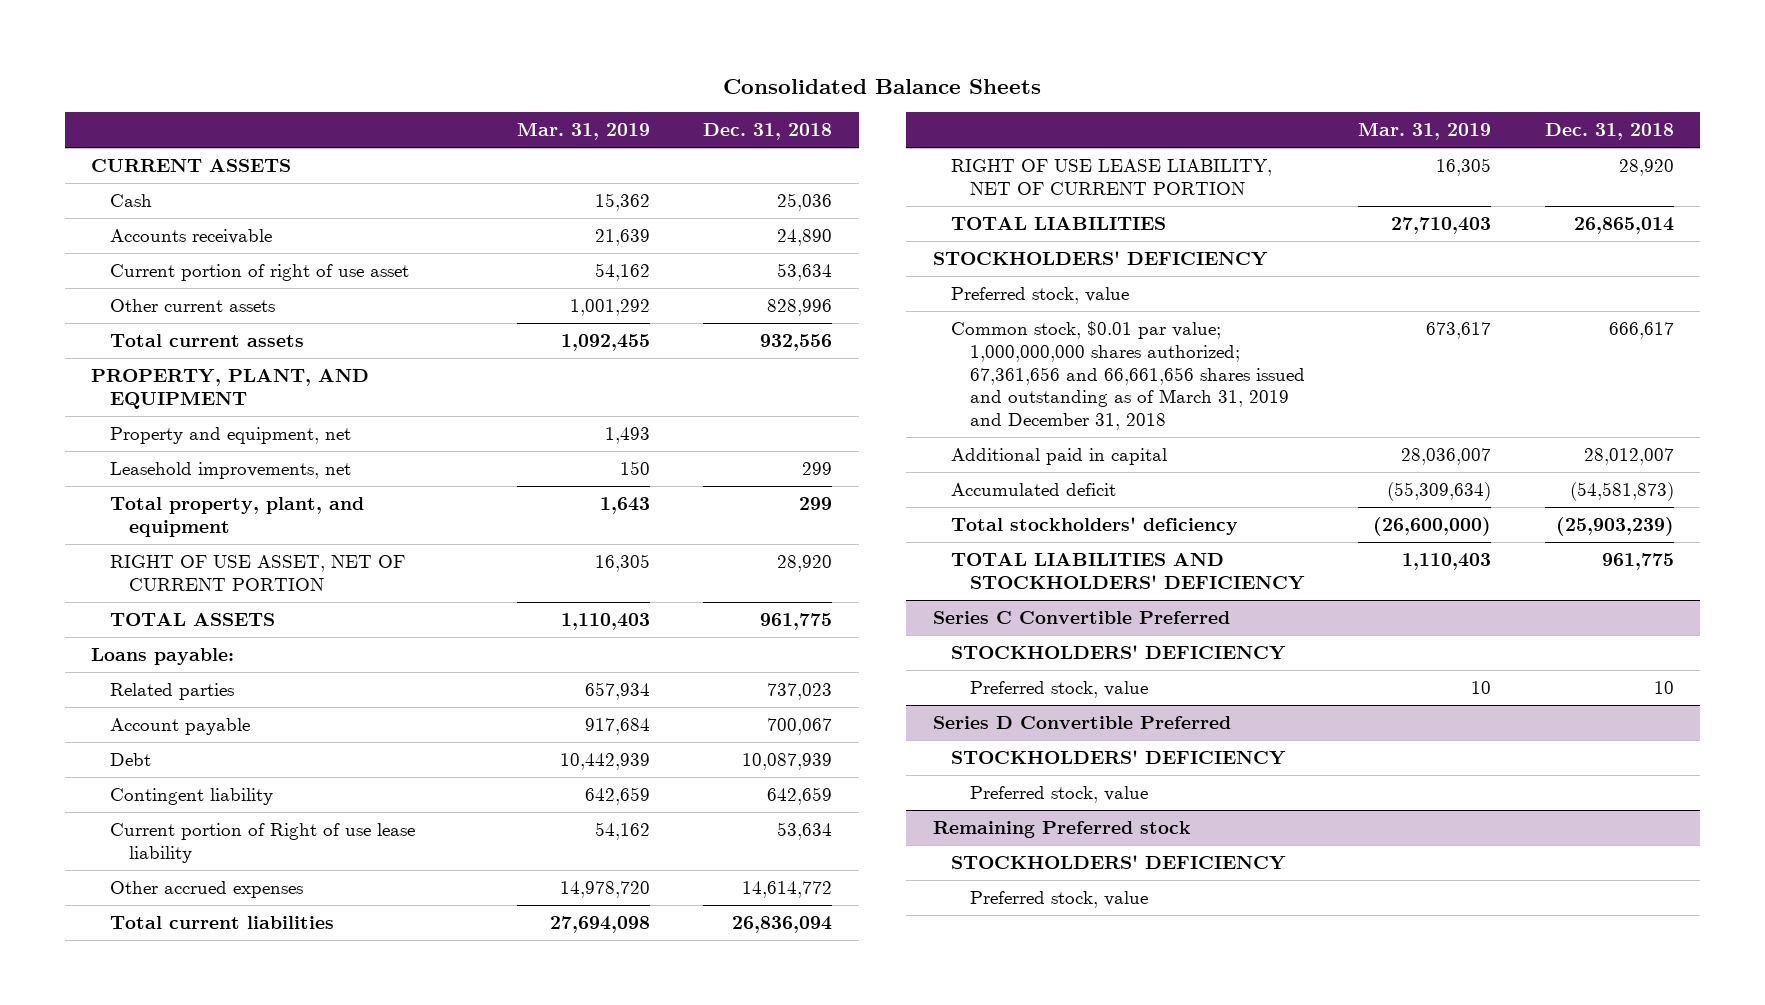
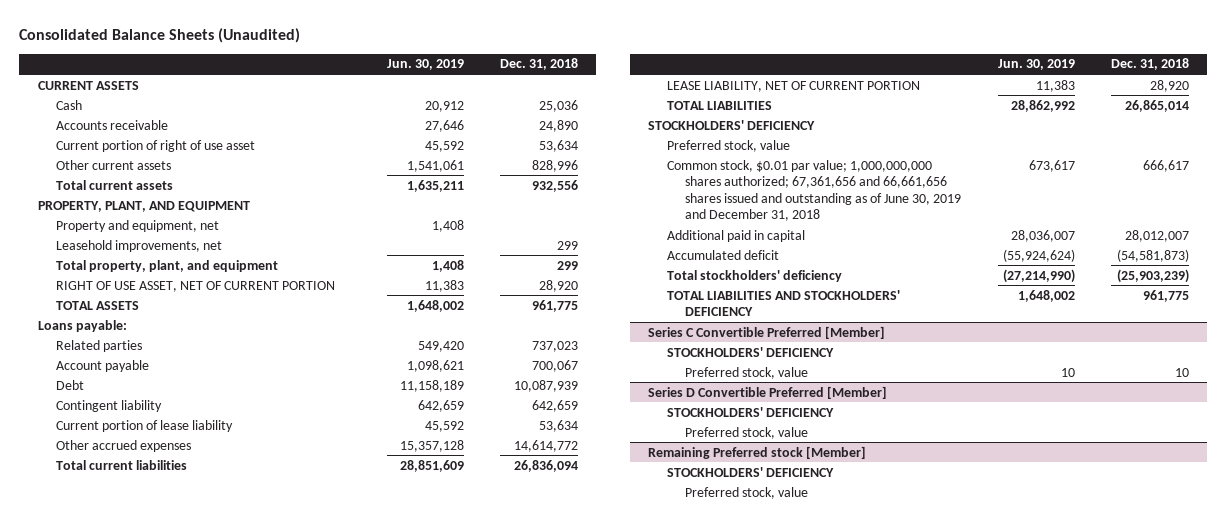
[723,78,1042,94] Consolidated Balance Sheets -> [19,28,301,44] Consolidated Balance Sheets (Unaudited)
[516,122,650,141] Mar. 31, 2019 -> none
none -> [387,59,465,71] Jun. 30, 2019
[109,823,415,863] Current portion of Right of use lease liability -> [56,419,234,432] Current portion of lease liability
[951,159,1273,195] RIGHT OF USE LEASE LIABILITY, NET OF CURRENT PORTION -> [666,80,920,92] LEASE LIABILITY, NET OF CURRENT PORTION
[951,321,1305,431] Common stock, $0.01 par value; 1,000,000,000 shares authorized; 67,361,656 and 66,661,656 shares issued and outstanding as of March 31, 2019 and December 31, 2018 -> [666,159,962,222] Common stock, $0.01 par value; 1,000,000,000 shares authorized; 67,361,656 and 66,661,656 shares issued and outstanding as of June 30, 2019 and December 31, 2018
[932,611,1230,625] Series C Convertible Preferred -> [648,325,886,339] Series C Convertible Preferred [Member]
[932,716,1231,730] Series D Convertible Preferred -> [648,385,888,399] Series D Convertible Preferred [Member]
[932,821,1191,839] Remaining Preferred stock -> [648,445,867,459] Remaining Preferred stock [Member]

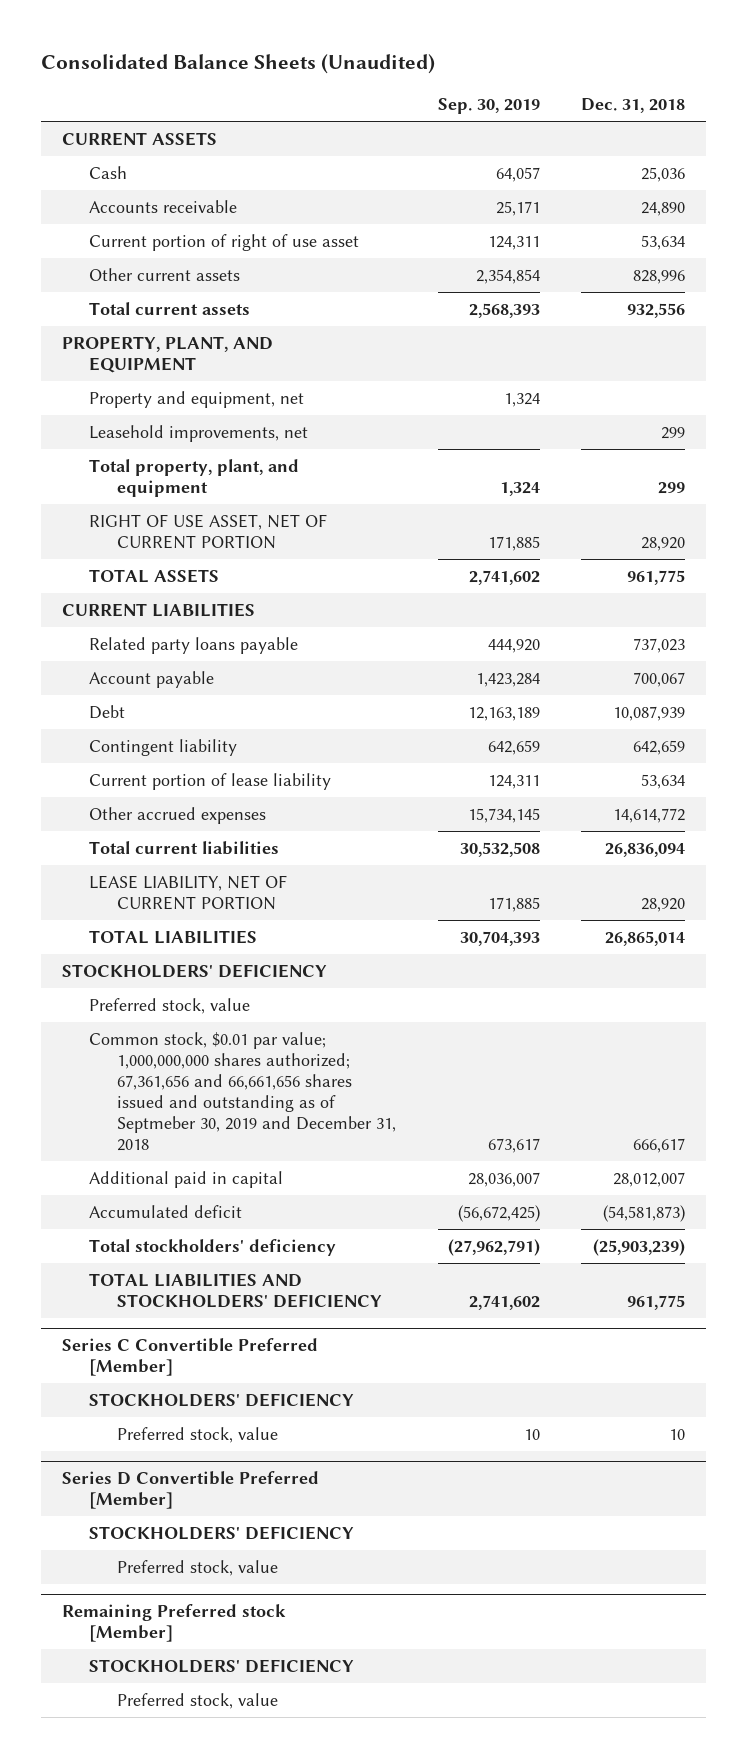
[387,59,465,71] Jun. 30, 2019 -> none
none -> [437,98,540,115] Sep. 30, 2019
[37,319,127,332] Loans payable: -> none
none -> [61,602,255,617] CURRENT LIABILITIES
[56,339,143,352] Related parties -> [89,636,299,654] Related party loans payable
[666,159,962,222] Common stock, $0.01 par value; 1,000,000,000 shares authorized; 67,361,656 and 66,661,656 shares issued and outstanding as of June 30, 2019 and December 31, 2018 -> [89,1031,397,1151] Common stock, $0.01 par value; 1,000,000,000 shares authorized; 67,361,656 and 66,661,656 shares issued and outstanding as of Septmeber 30, 2019 and December 31, 2018

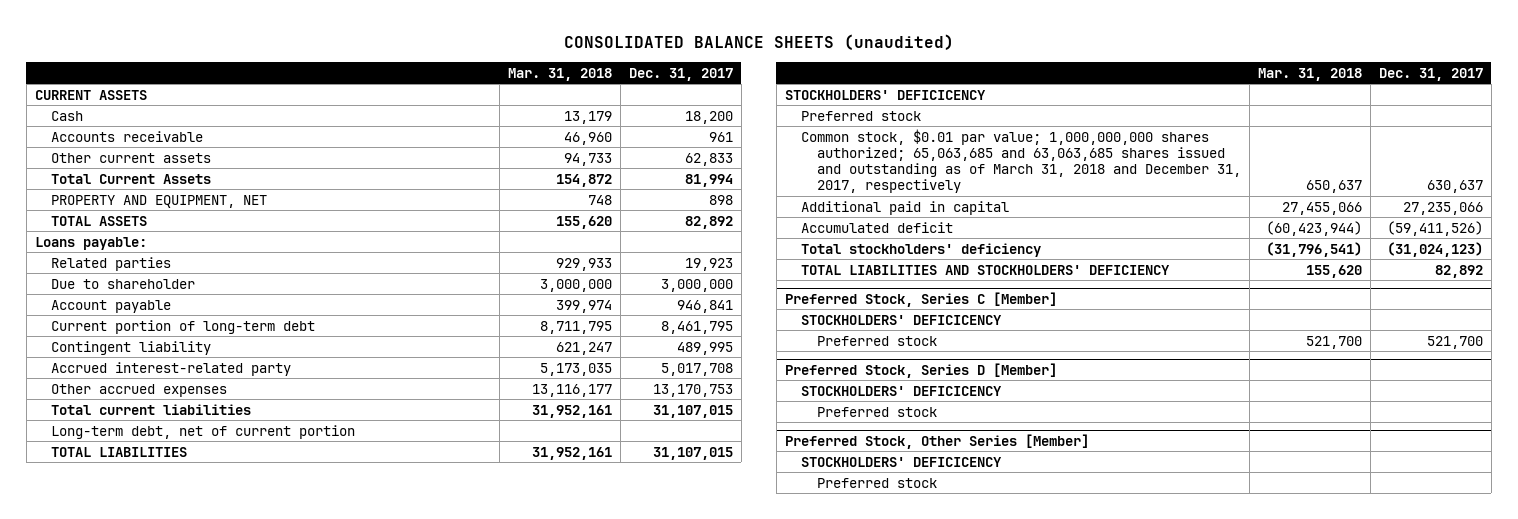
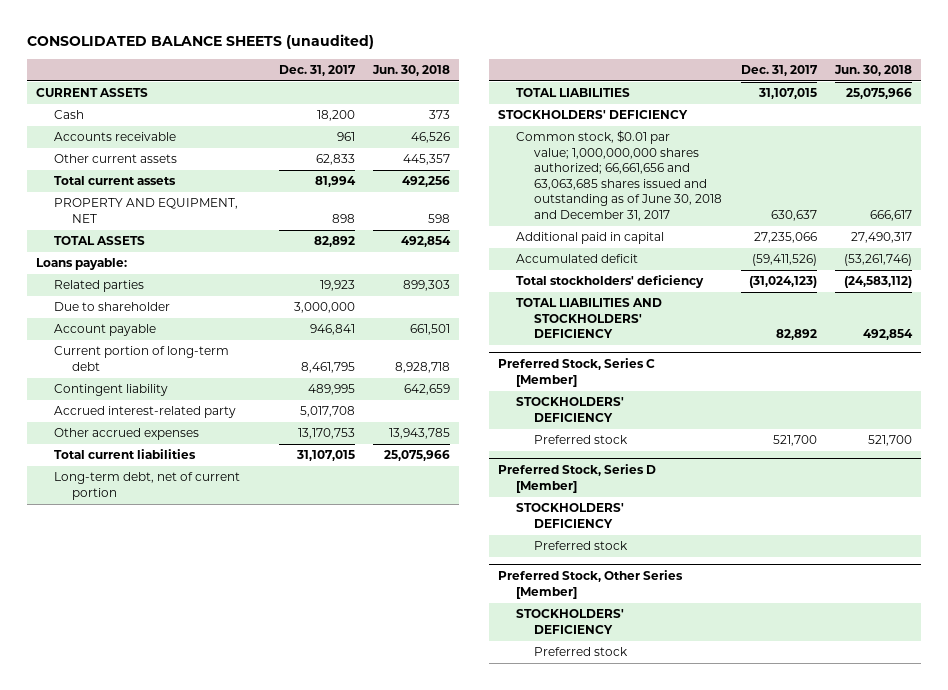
[508,67,613,81] Mar. 31, 2018 -> none
none -> [371,64,450,76] Jun. 30, 2018
[51,173,212,184] Total Current Assets -> [54,176,177,186] Total current assets
[801,110,922,121] Preferred stock -> none
[784,89,986,100] STOCKHOLDERS' DEFICICENCY -> [498,110,689,120] STOCKHOLDERS' DEFICIENCY
[801,128,1242,194] Common stock, $0.01 par value; 1,000,000,000 shares authorized; 65,063,685 and 63,063,685 shares issued and outstanding as of March 31, 2018 and December 31, 2017, respectively -> [516,130,723,221] Common stock, $0.01 par value; 1,000,000,000 shares authorized; 66,661,656 and 63,063,685 shares issued and outstanding as of June 30, 2018 and December 31, 2017
[801,314,1003,325] STOCKHOLDERS' DEFICICENCY -> [516,397,625,422] STOCKHOLDERS' DEFICIENCY
[801,385,1003,396] STOCKHOLDERS' DEFICICENCY -> [516,503,625,528] STOCKHOLDERS' DEFICIENCY
[801,456,1003,467] STOCKHOLDERS' DEFICICENCY -> [516,609,625,634] STOCKHOLDERS' DEFICIENCY

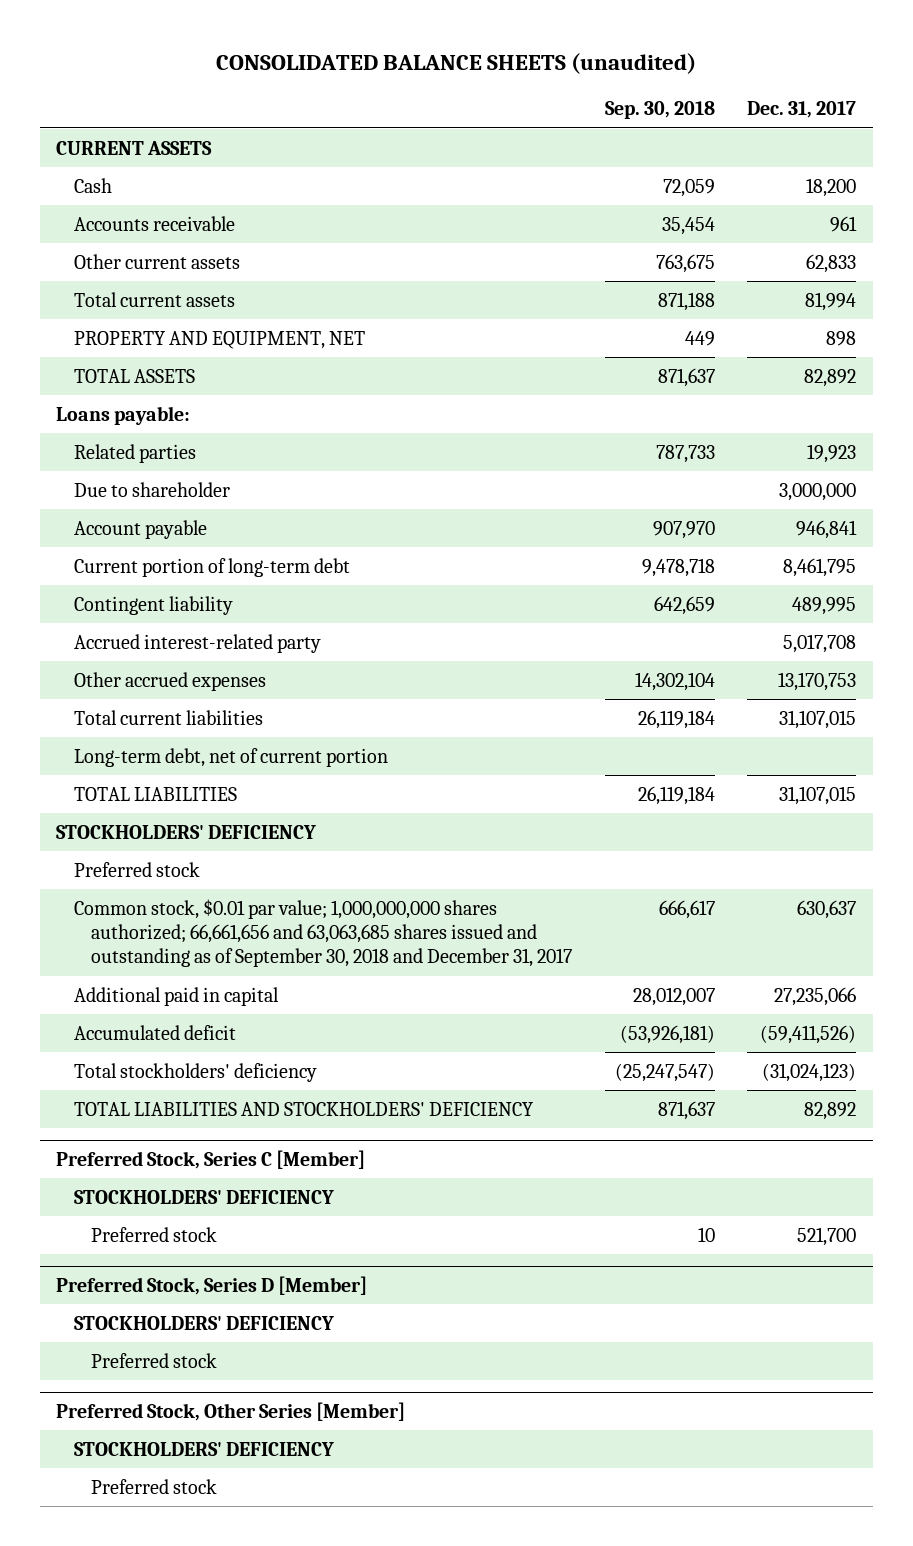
[371,64,450,76] Jun. 30, 2018 -> none
none -> [604,101,715,120] Sep. 30, 2018
none -> [73,861,200,877] Preferred stock
[516,130,723,221] Common stock, $0.01 par value; 1,000,000,000 shares authorized; 66,661,656 and 63,063,685 shares issued and outstanding as of June 30, 2018 and December 31, 2017 -> [73,898,573,968] Common stock, $0.01 par value; 1,000,000,000 shares authorized; 66,661,656 and 63,063,685 shares issued and outstanding as of September 30, 2018 and December 31, 2017

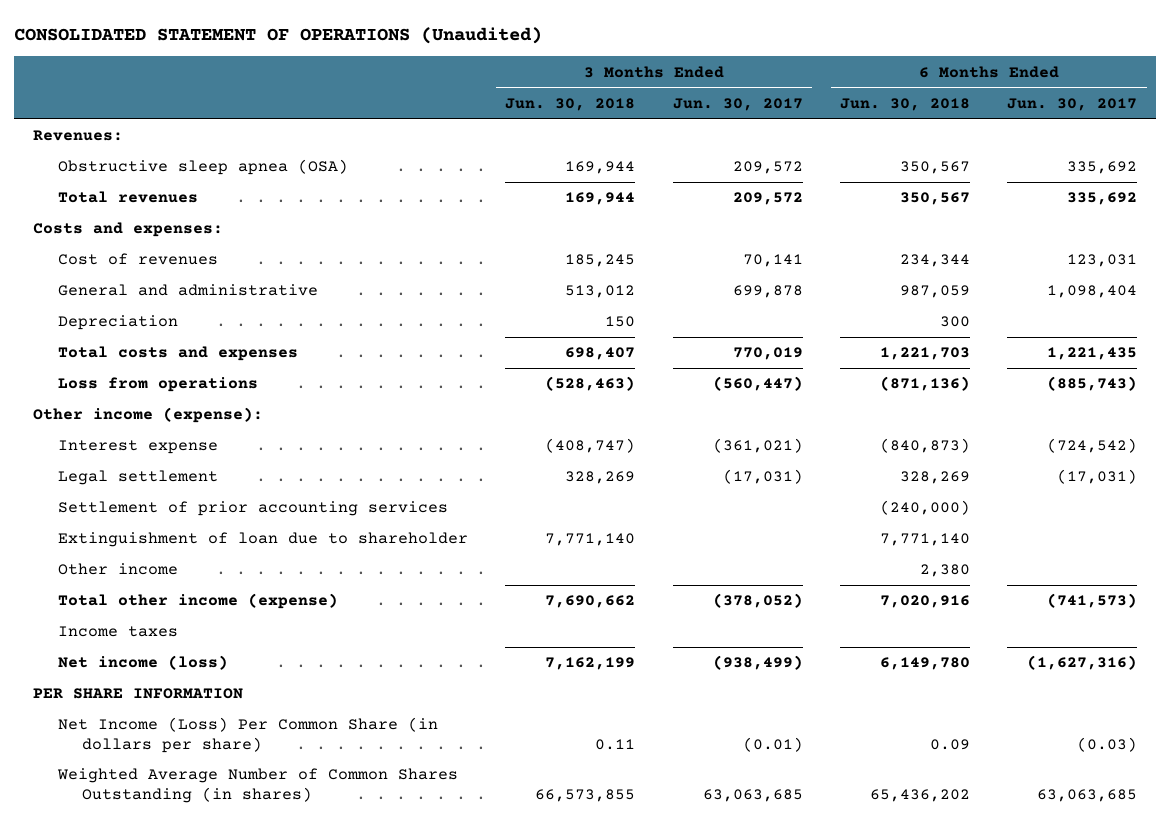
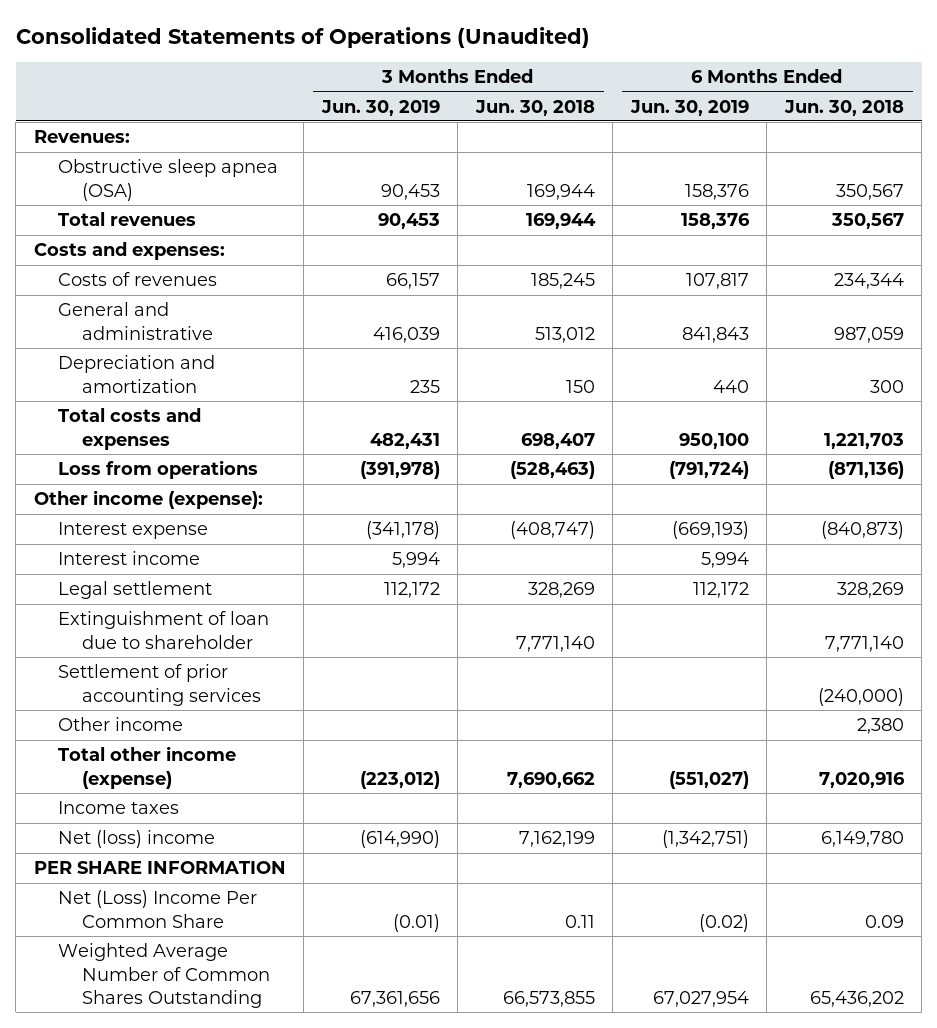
[14,26,543,44] CONSOLIDATED STATEMENT OF OPERATIONS (Unaudited) -> [15,26,590,48] Consolidated Statements of Operations (Unaudited)
[672,98,803,112] Jun. 30, 2017 -> none
[1007,98,1138,112] Jun. 30, 2017 -> none
none -> [320,99,440,116] Jun. 30, 2019
none -> [629,99,749,116] Jun. 30, 2019
[57,253,218,266] Cost of revenues -> [57,272,217,287] Costs of revenues
[57,315,178,331] Depreciation -> [57,355,215,393] Depreciation and amortization
none -> [57,551,200,566] Interest income
[57,501,448,517] Settlement of prior accounting services -> [57,664,262,706] Settlement of prior accounting services
[57,655,228,671] Net income (loss) -> [57,830,215,849] Net (loss) income
[57,717,438,753] Net Income (Loss) Per Common Share (in dollars per share) -> [57,890,257,928] Net (Loss) Income Per Common Share
[56,768,458,803] Weighted Average Number of Common Shares Outstanding (in shares) -> [57,943,271,1009] Weighted Average Number of Common Shares Outstanding

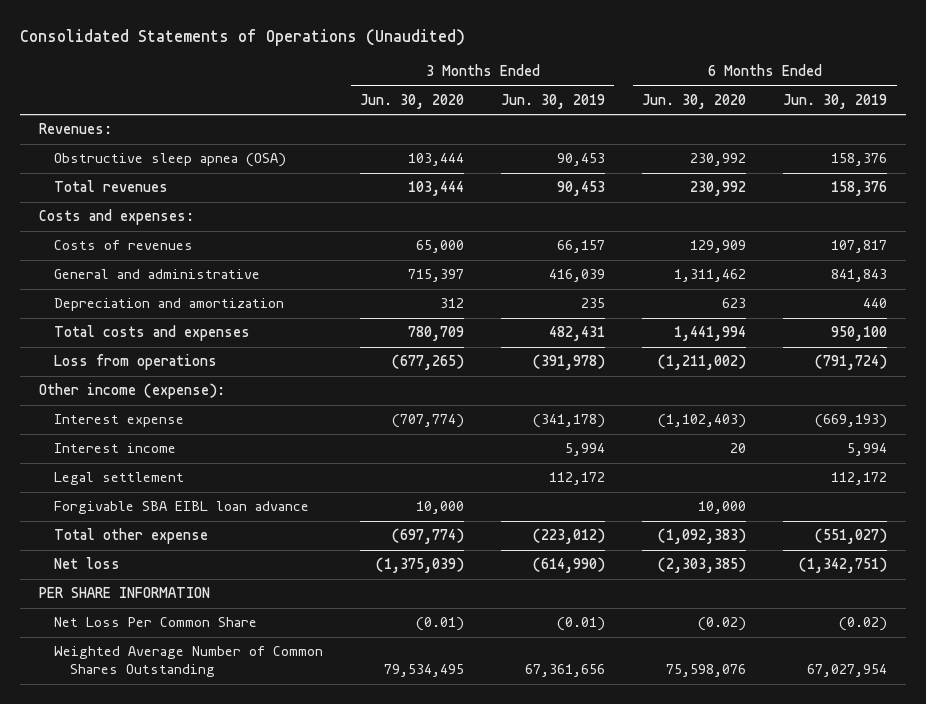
[474,99,595,116] Jun. 30, 2018 -> none
[783,99,904,116] Jun. 30, 2018 -> none
none -> [360,93,465,109] Jun. 30, 2020
none -> [642,93,747,109] Jun. 30, 2020
[57,611,269,649] Extinguishment of loan due to shareholder -> none
[57,664,262,706] Settlement of prior accounting services -> none
[57,717,183,732] Other income -> none
[57,801,179,815] Income taxes -> none
none -> [54,501,310,515] Forgivable SBA EIBL loan advance
[57,746,236,789] Total other income (expense) -> [54,528,209,545] Total other expense
[57,830,215,849] Net (loss) income -> [54,557,121,570] Net loss
[57,890,257,928] Net (Loss) Income Per Common Share -> [54,617,258,628] Net Loss Per Common Share

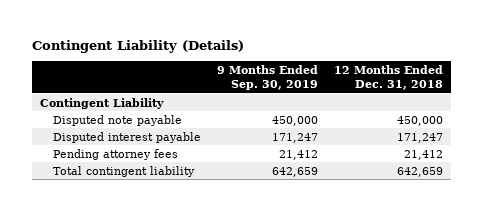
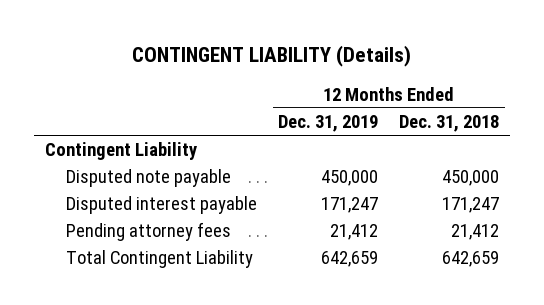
[32,39,245,53] Contingent Liability (Details) -> [132,45,412,68] CONTINGENT LIABILITY (Details)
[217,64,319,91] 9 Months Ended Sep. 30, 2019 -> none
none -> [278,115,379,133] Dec. 31, 2019
[53,165,196,177] Total contingent liability -> [65,250,253,269] Total Contingent Liability

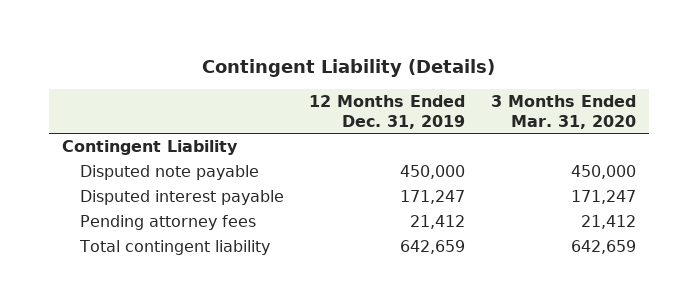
[132,45,412,68] CONTINGENT LIABILITY (Details) -> [202,59,496,78] Contingent Liability (Details)
[399,115,500,133] Dec. 31, 2018 -> none
none -> [491,94,637,129] 3 Months Ended Mar. 31, 2020
[65,250,253,269] Total Contingent Liability -> [78,239,270,255] Total contingent liability

